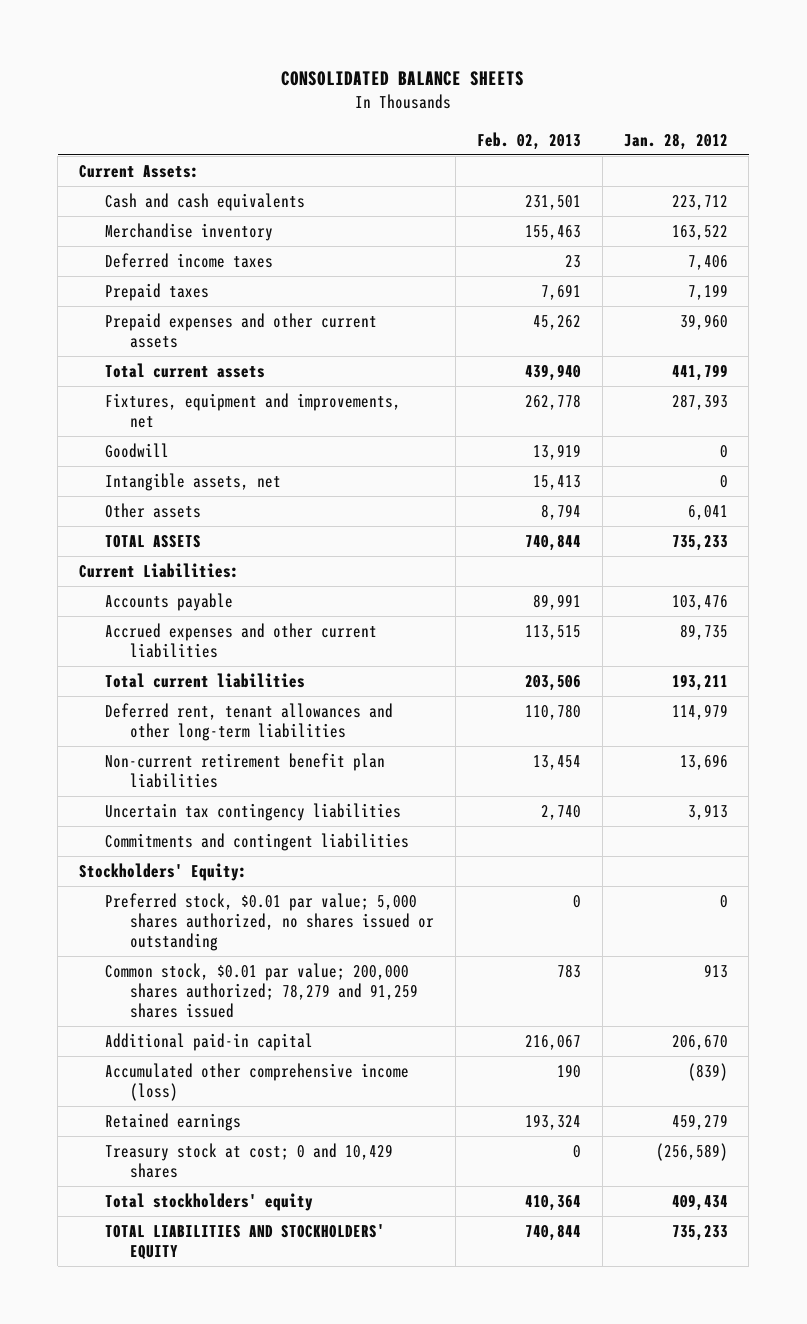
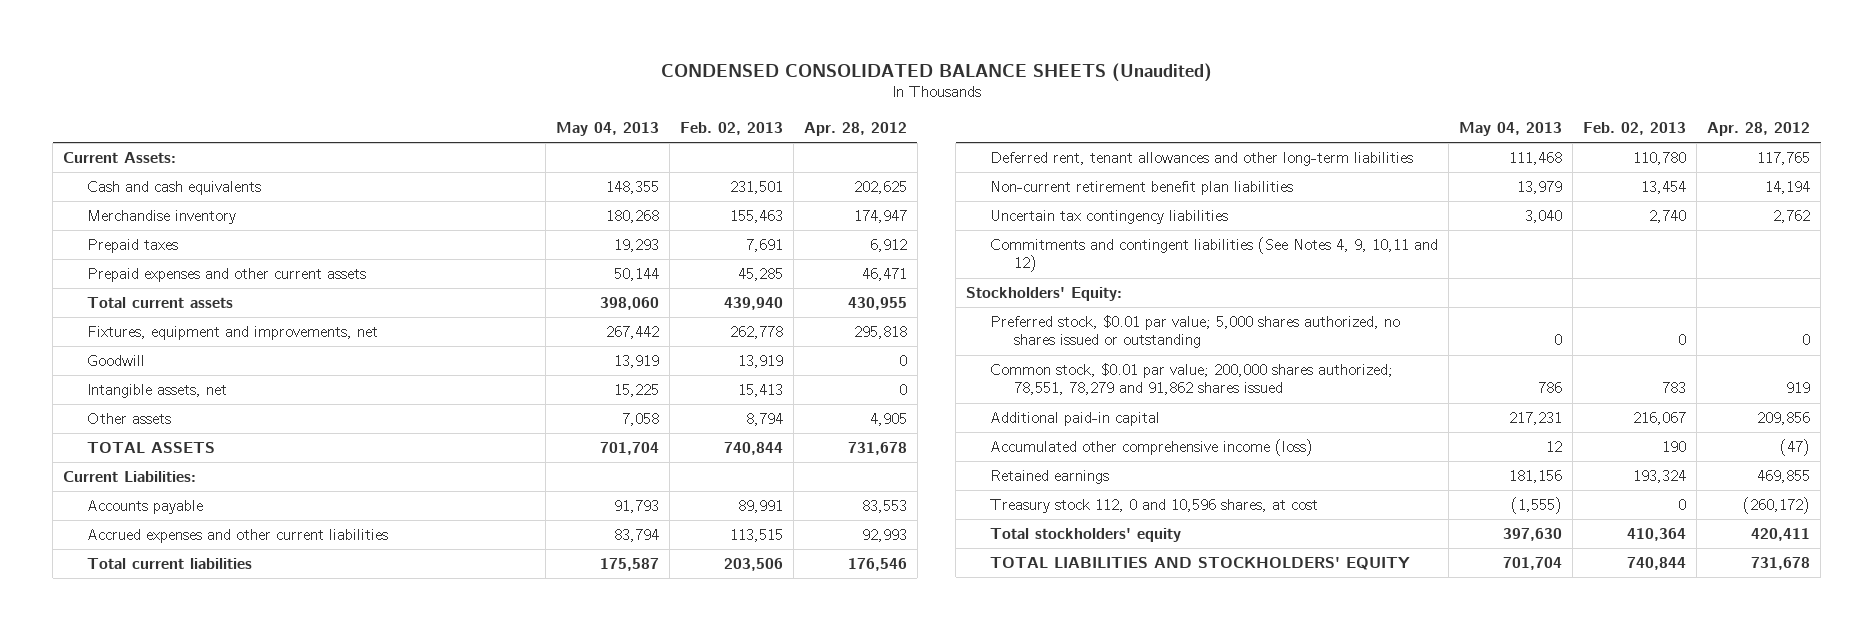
[281,70,525,86] CONSOLIDATED BALANCE SHEETS -> [660,62,1212,82] CONDENSED CONSOLIDATED BALANCE SHEETS (Unaudited)
[623,132,728,150] Jan. 28, 2012 -> none
none -> [555,121,659,136] May 04, 2013
none -> [803,121,907,136] Apr. 28, 2012
[104,252,273,268] Deferred income taxes -> none
[533,314,582,330] 45,262 -> [737,268,783,282] 45,285
[104,832,409,851] Commitments and contingent liabilities -> [990,237,1439,273] Commitments and contingent liabilities (See Notes 4, 9, 10,11 and 12)
[104,962,419,1018] Common stock, $0.01 par value; 200,000 shares authorized; 78,279 and 91,259 shares issued -> [990,363,1394,396] Common stock, $0.01 par value; 200,000 shares authorized; 78,551, 78,279 and 91,862 shares issued
[104,1142,393,1178] Treasury stock at cost; 0 and 10,429 shares -> [990,499,1319,514] Treasury stock 112, 0 and 10,596 shares, at cost

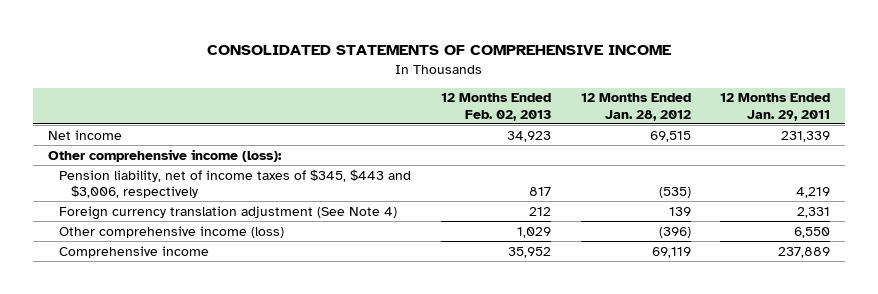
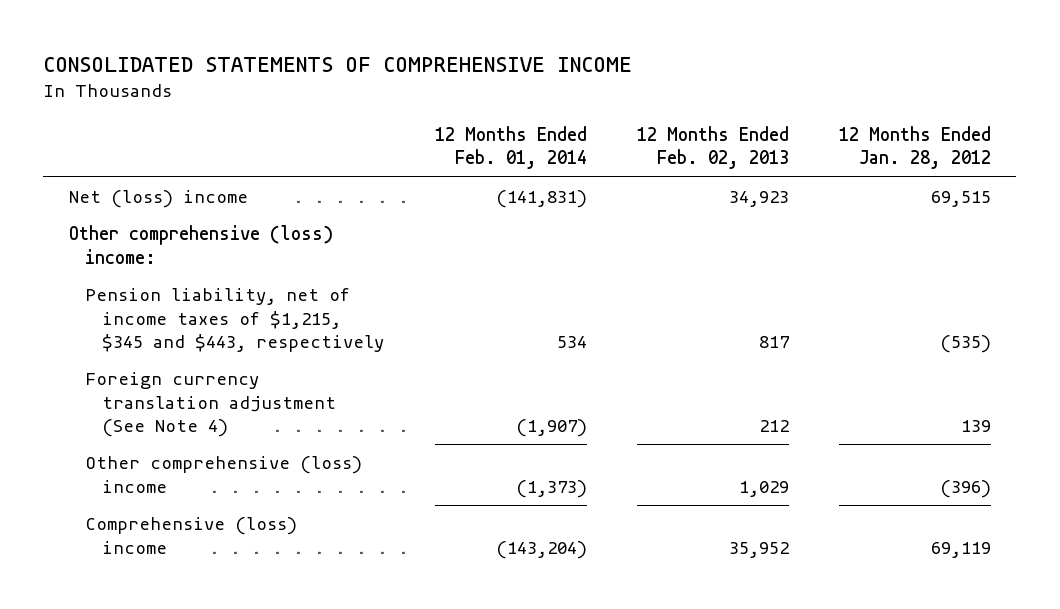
[720,93,831,121] 12 Months Ended Jan. 29, 2011 -> none
none -> [434,125,587,170] 12 Months Ended Feb. 01, 2014
[48,129,123,140] Net income -> [68,190,248,209] Net (loss) income
[48,148,283,162] Other comprehensive income (loss): -> [68,225,333,264] Other comprehensive (loss) income:
[59,168,412,198] Pension liability, net of income taxes of $345, $443 and $3,006, respectively -> [85,288,385,353] Pension liability, net of income taxes of $1,215, $345 and $443, respectively
[59,225,285,238] Other comprehensive income (loss) -> [85,456,363,493] Other comprehensive (loss) income
[59,245,210,258] Comprehensive income -> [85,517,298,554] Comprehensive (loss) income

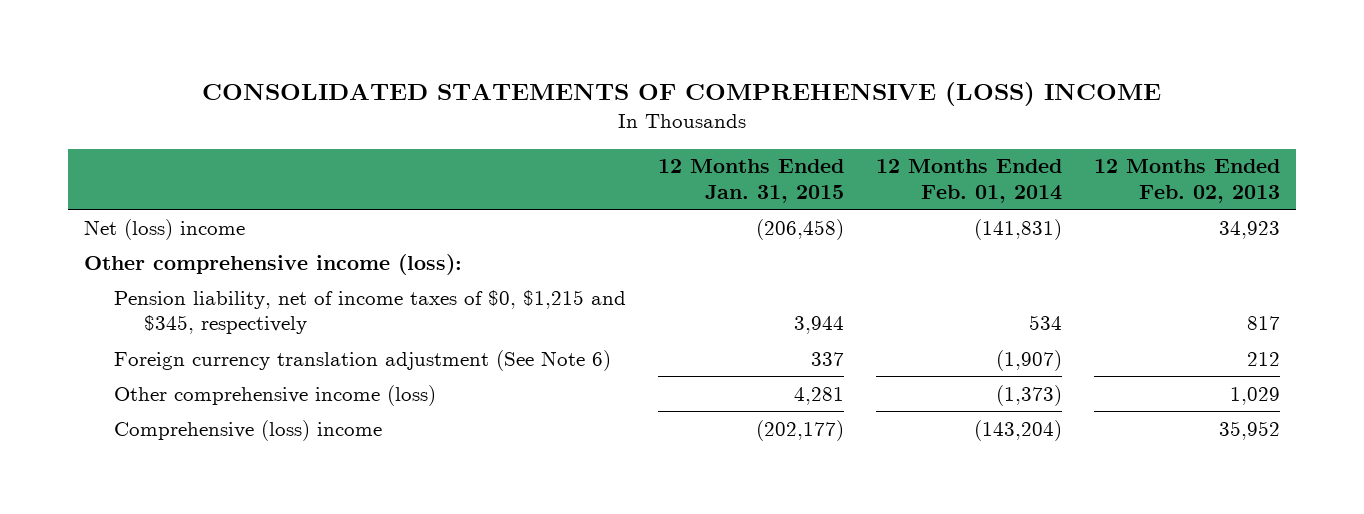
[43,57,633,73] CONSOLIDATED STATEMENTS OF COMPREHENSIVE INCOME -> [202,82,1162,107] CONSOLIDATED STATEMENTS OF COMPREHENSIVE (LOSS) INCOME
[839,125,992,170] 12 Months Ended Jan. 28, 2012 -> none
none -> [658,159,845,203] 12 Months Ended Jan. 31, 2015
[68,225,333,264] Other comprehensive (loss) income: -> [84,253,463,275] Other comprehensive income (loss):
[85,288,385,353] Pension liability, net of income taxes of $1,215, $345 and $443, respectively -> [114,289,627,335] Pension liability, net of income taxes of $0, $1,215 and $345, respectively
[85,372,337,438] Foreign currency translation adjustment (See Note 4) -> [114,349,612,371] Foreign currency translation adjustment (See Note 6)
[85,456,363,493] Other comprehensive (loss) income -> [114,384,437,406] Other comprehensive income (loss)

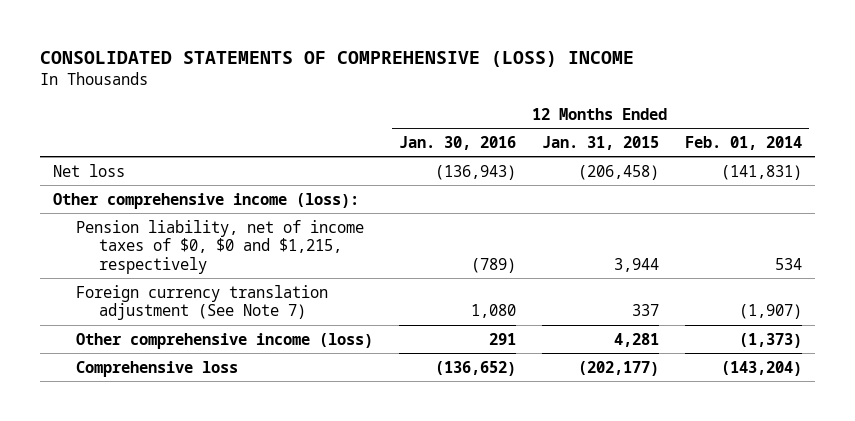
[1094,159,1281,203] 12 Months Ended Feb. 02, 2013 -> none
none -> [398,135,516,150] Jan. 30, 2016
[84,218,246,240] Net (loss) income -> [52,163,125,177] Net loss
[114,289,627,335] Pension liability, net of income taxes of $0, $1,215 and $345, respectively -> [75,219,364,274] Pension liability, net of income taxes of $0, $0 and $1,215, respectively
[114,349,612,371] Foreign currency translation adjustment (See Note 6) -> [75,284,328,321] Foreign currency translation adjustment (See Note 7)
[114,419,383,441] Comprehensive (loss) income -> [75,360,238,377] Comprehensive loss

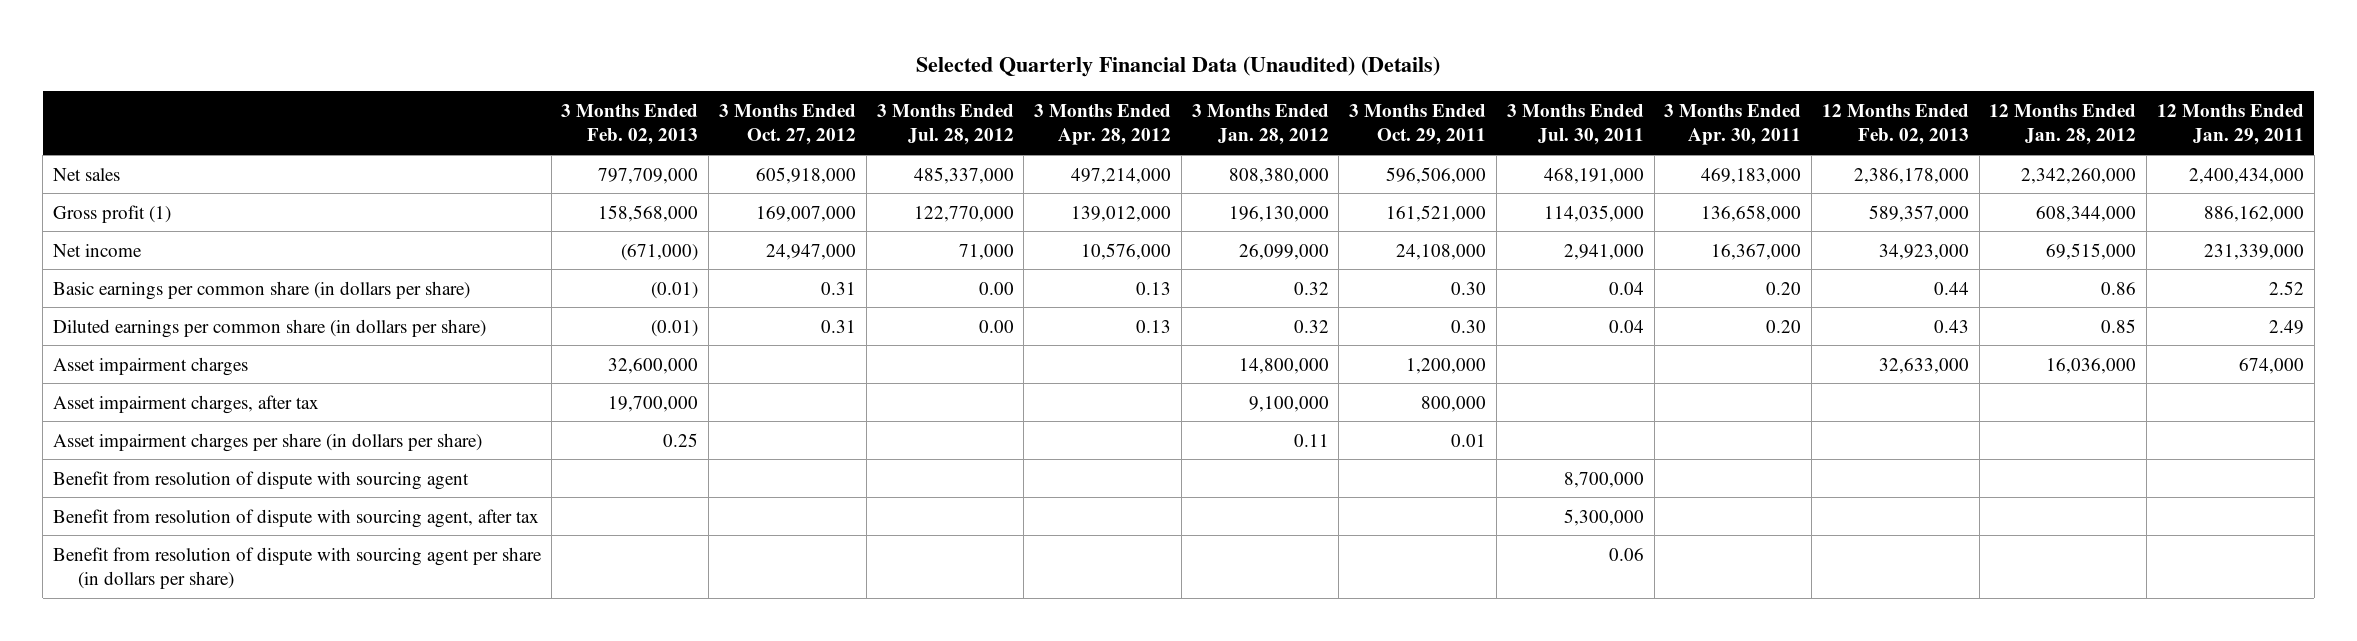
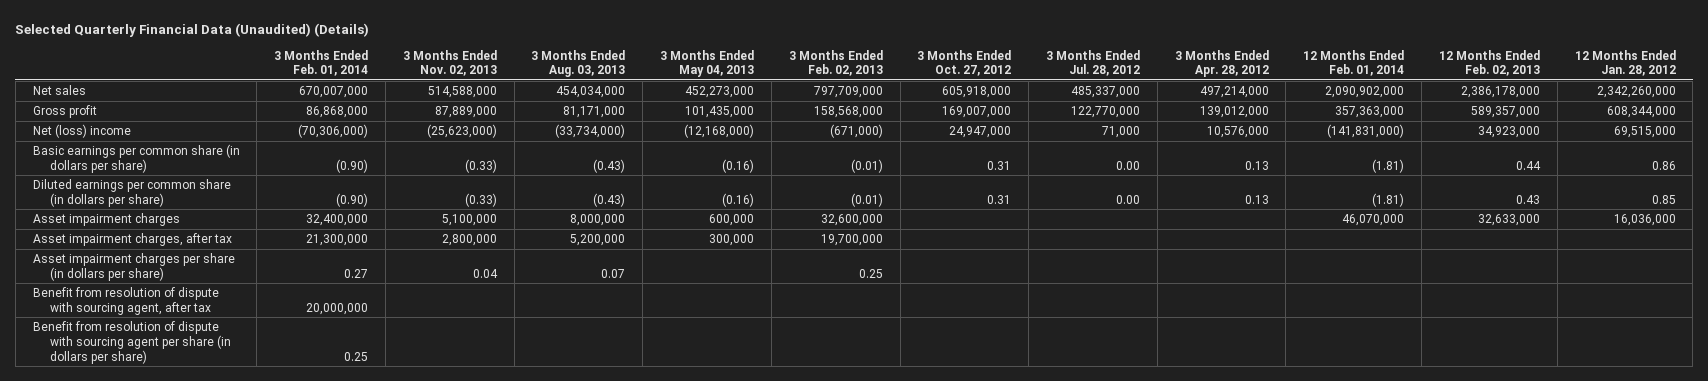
[1191,103,1329,146] 3 Months Ended Jan. 28, 2012 -> none
[1349,103,1487,146] 3 Months Ended Oct. 29, 2011 -> none
[1506,103,1644,146] 3 Months Ended Jul. 30, 2011 -> none
[1664,103,1802,146] 3 Months Ended Apr. 30, 2011 -> none
[2157,103,2305,146] 12 Months Ended Jan. 29, 2011 -> none
none -> [274,49,369,77] 3 Months Ended Feb. 01, 2014
none -> [402,49,497,77] 3 Months Ended Nov. 02, 2013
none -> [531,49,626,78] 3 Months Ended Aug. 03, 2013
none -> [660,49,755,78] 3 Months Ended May 04, 2013
none -> [1303,49,1405,77] 12 Months Ended Feb. 01, 2014
[52,204,171,223] Gross profit (1) -> [32,104,97,118] Gross profit
[52,243,142,257] Net income -> [32,123,131,138] Net (loss) income
[52,470,469,490] Benefit from resolution of dispute with sourcing agent -> none

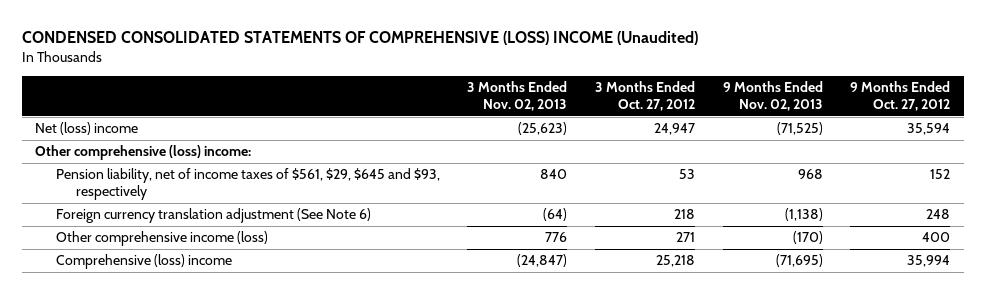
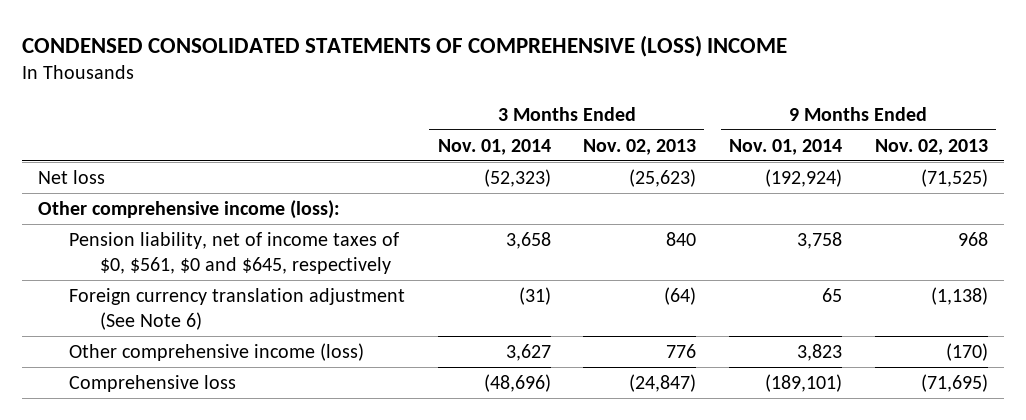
[21,31,698,46] CONDENSED CONSOLIDATED STATEMENTS OF COMPREHENSIVE (LOSS) INCOME (Unaudited) -> [21,34,787,57] CONDENSED CONSOLIDATED STATEMENTS OF COMPREHENSIVE (LOSS) INCOME
[595,80,696,111] 3 Months Ended Oct. 27, 2012 -> none
[850,80,951,111] 9 Months Ended Oct. 27, 2012 -> none
none -> [437,138,551,155] Nov. 01, 2014
none -> [728,138,842,155] Nov. 01, 2014
[35,122,139,136] Net (loss) income -> [38,169,106,184] Net loss
[35,145,252,161] Other comprehensive (loss) income: -> [38,199,341,219] Other comprehensive income (loss):
[55,168,440,201] Pension liability, net of income taxes of $561, $29, $645 and $93, respectively -> [68,231,399,274] Pension liability, net of income taxes of $0, $561, $0 and $645, respectively
[55,254,232,270] Comprehensive (loss) income -> [68,374,236,392] Comprehensive loss

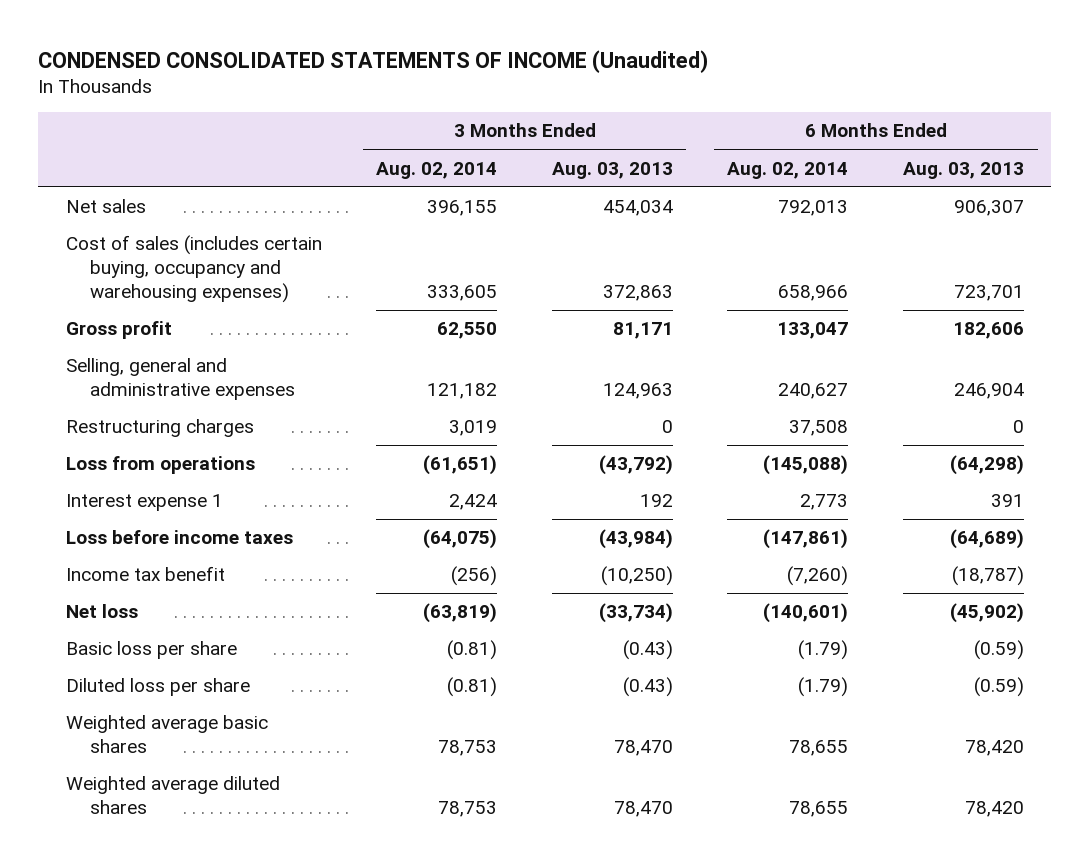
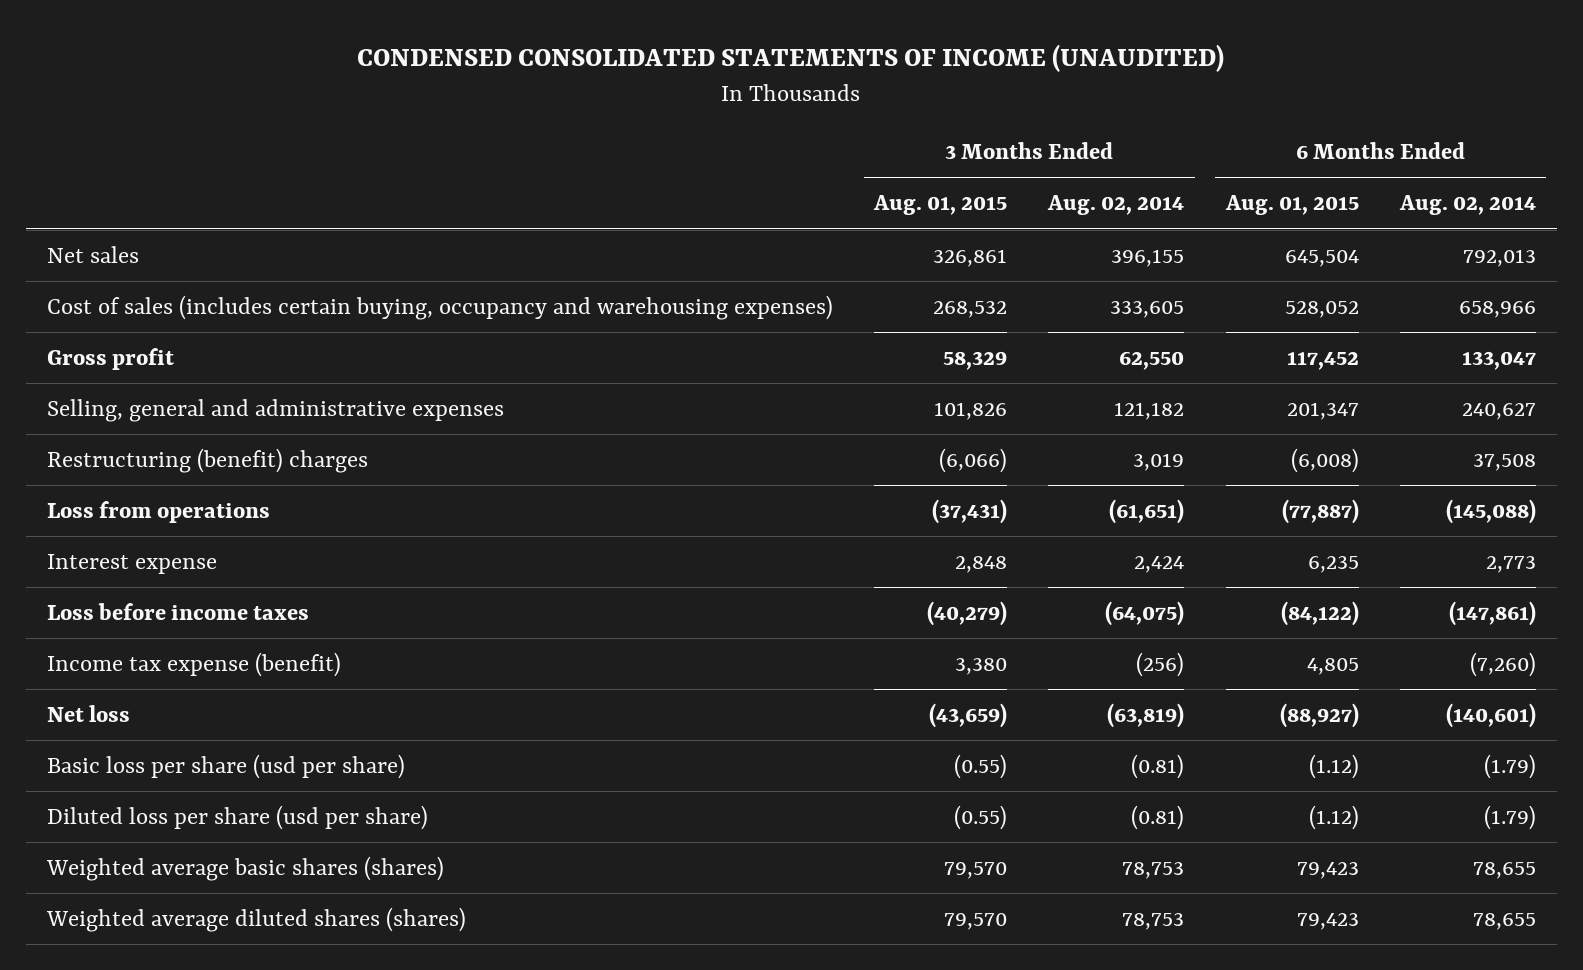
[38,49,709,73] CONDENSED CONSOLIDATED STATEMENTS OF INCOME (Unaudited) -> [357,44,1225,73] CONDENSED CONSOLIDATED STATEMENTS OF INCOME (UNAUDITED)
[551,161,673,179] Aug. 03, 2013 -> none
[903,161,1025,179] Aug. 03, 2013 -> none
none -> [873,195,1008,216] Aug. 01, 2015
none -> [1224,195,1359,216] Aug. 01, 2015
[65,419,254,438] Restructuring charges -> [46,447,368,473] Restructuring (benefit) charges
[65,494,223,512] Interest expense 1 -> [46,553,217,574] Interest expense
[65,566,225,582] Income tax benefit -> [46,651,341,677] Income tax expense (benefit)
[65,641,237,660] Basic loss per share -> [46,753,405,779] Basic loss per share (usd per share)
[65,678,250,697] Diluted loss per share -> [46,804,428,830] Diluted loss per share (usd per share)
[65,715,268,754] Weighted average basic shares -> [45,855,444,881] Weighted average basic shares (shares)
[65,776,280,815] Weighted average diluted shares -> [45,906,466,932] Weighted average diluted shares (shares)

